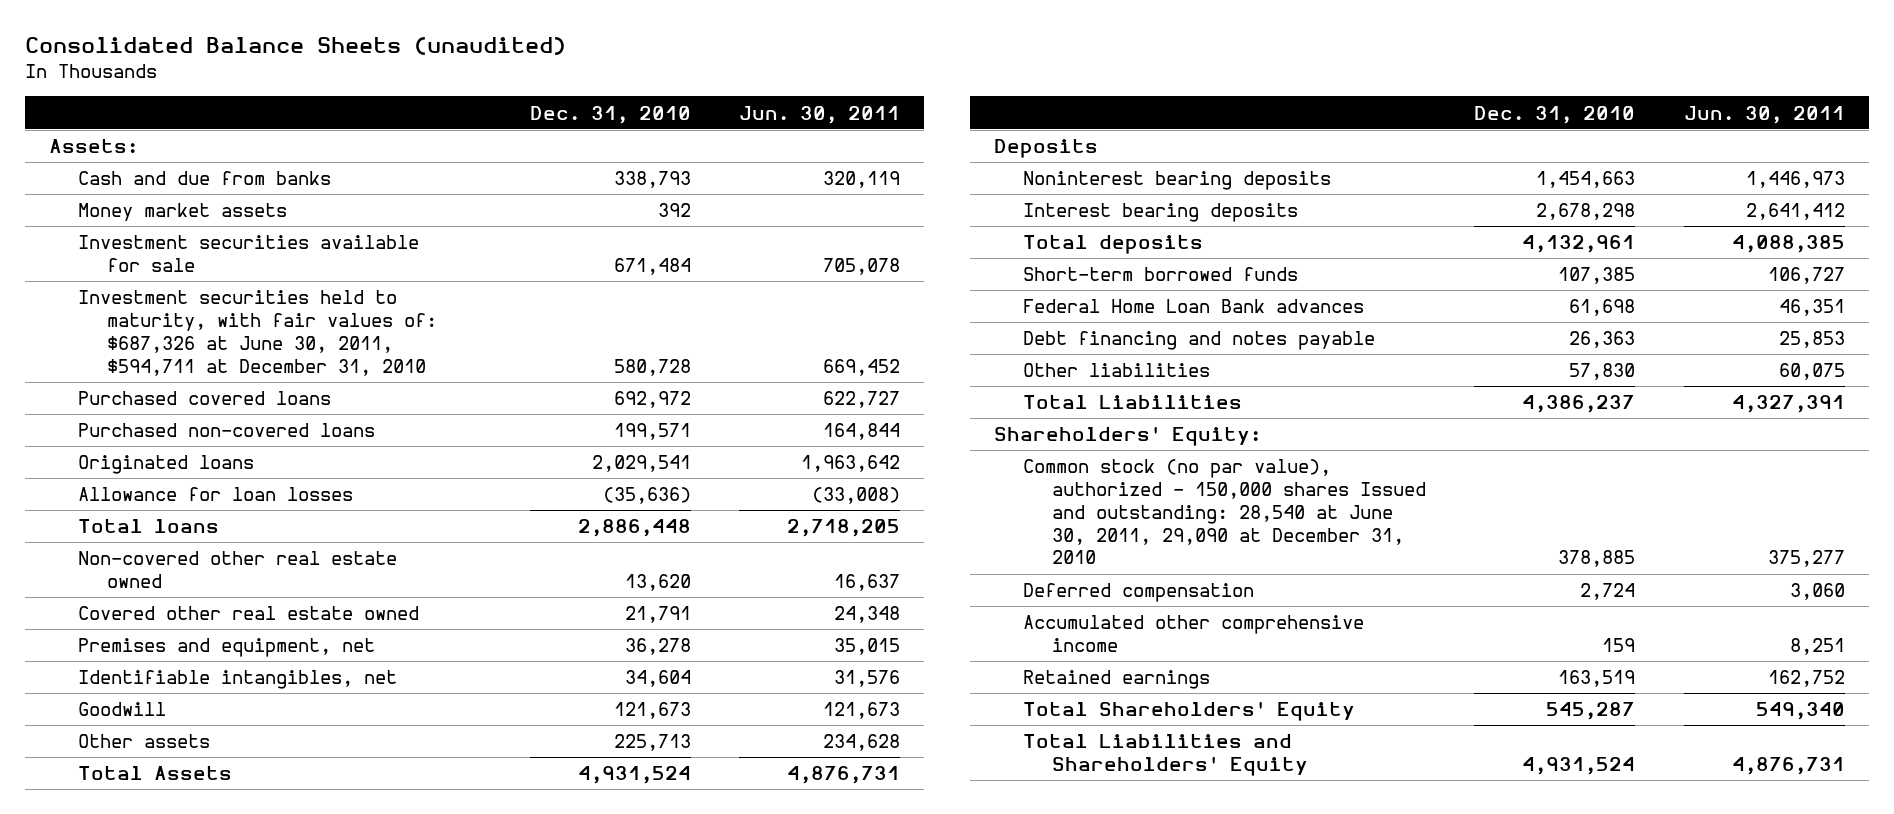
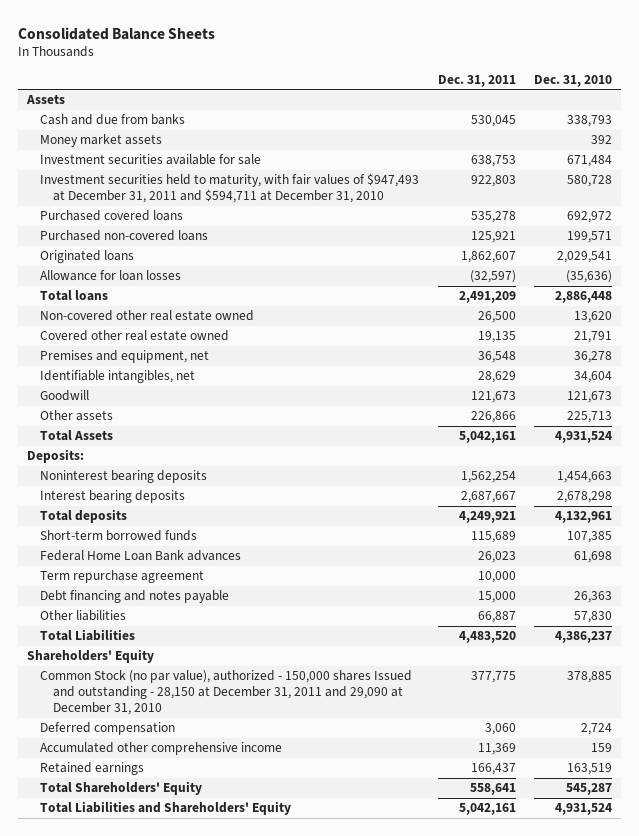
[25,37,567,56] Consolidated Balance Sheets (unaudited) -> [17,26,215,40] Consolidated Balance Sheets
[738,105,900,124] Jun. 30, 2011 -> none
none -> [437,74,516,87] Dec. 31, 2011
[49,139,139,154] Assets: -> [26,94,66,105] Assets
[78,290,438,376] Investment securities held to maturity, with fair values of: $687,326 at June 30, 2011, $594,711 at December 31, 2010 -> [40,173,420,204] Investment securities held to maturity, with fair values of $947,493 at December 31, 2011 and $594,711 at December 31, 2010
[994,139,1099,159] Deposits -> [27,449,85,464] Deposits:
none -> [40,570,205,584] Term repurchase agreement
[994,426,1262,447] Shareholders' Equity: -> [27,649,155,664] Shareholders' Equity
[1023,459,1427,565] Common stock (no par value), authorized - 150,000 shares Issued and outstanding: 28,540 at June 30, 2011, 29,090 at December 31, 2010 -> [40,670,413,716] Common Stock (no par value), authorized - 150,000 shares Issued and outstanding - 28,150 at December 31, 2011 and 29,090 at December 31, 2010

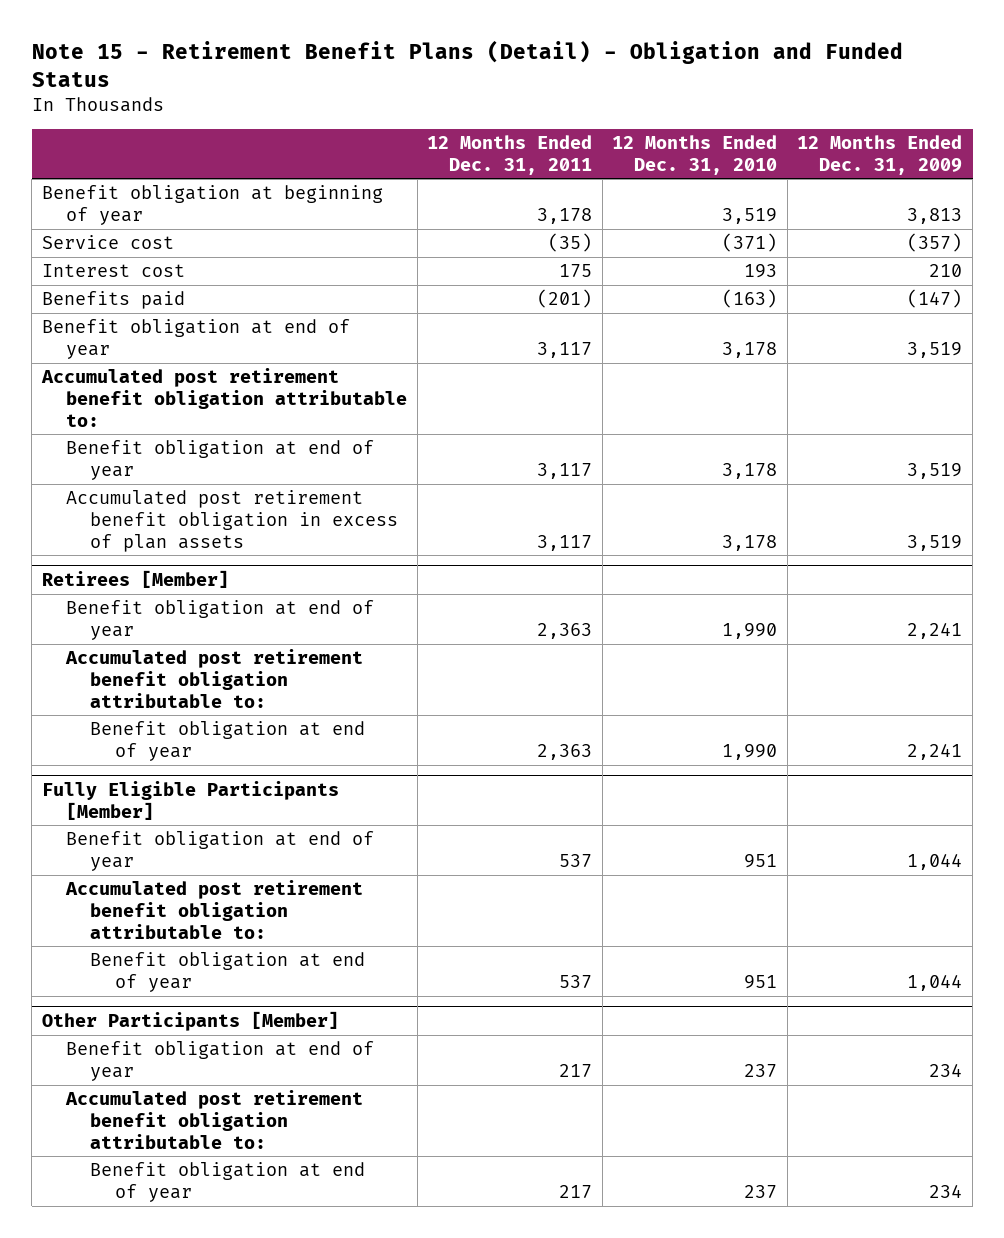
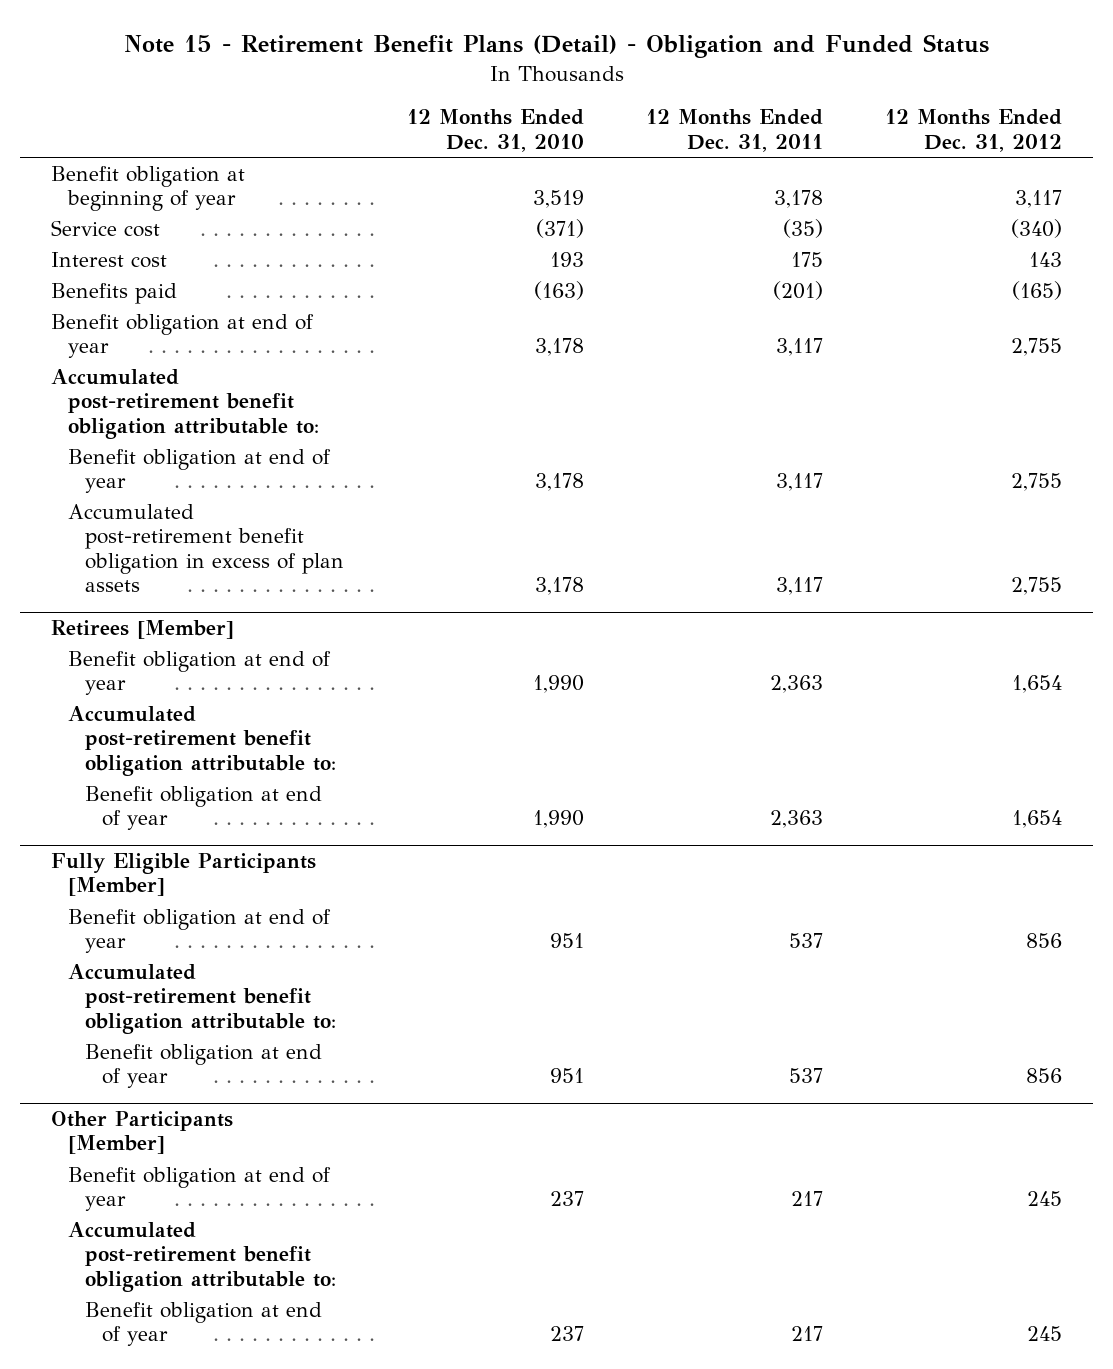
[797,134,963,175] 12 Months Ended Dec. 31, 2009 -> none
none -> [884,109,1062,152] 12 Months Ended Dec. 31, 2012
[40,368,407,427] Accumulated post retirement benefit obligation attributable to: -> [51,368,320,439] Accumulated post-retirement benefit obligation attributable to:
[65,490,399,552] Accumulated post retirement benefit obligation in excess of plan assets -> [68,503,345,593] Accumulated post-retirement benefit obligation in excess of plan assets
[64,649,363,708] Accumulated post retirement benefit obligation attributable to: -> [68,705,337,776] Accumulated post-retirement benefit obligation attributable to:
[64,880,363,939] Accumulated post retirement benefit obligation attributable to: -> [68,963,337,1034] Accumulated post-retirement benefit obligation attributable to:
[64,1090,363,1149] Accumulated post retirement benefit obligation attributable to: -> [68,1221,337,1292] Accumulated post-retirement benefit obligation attributable to:

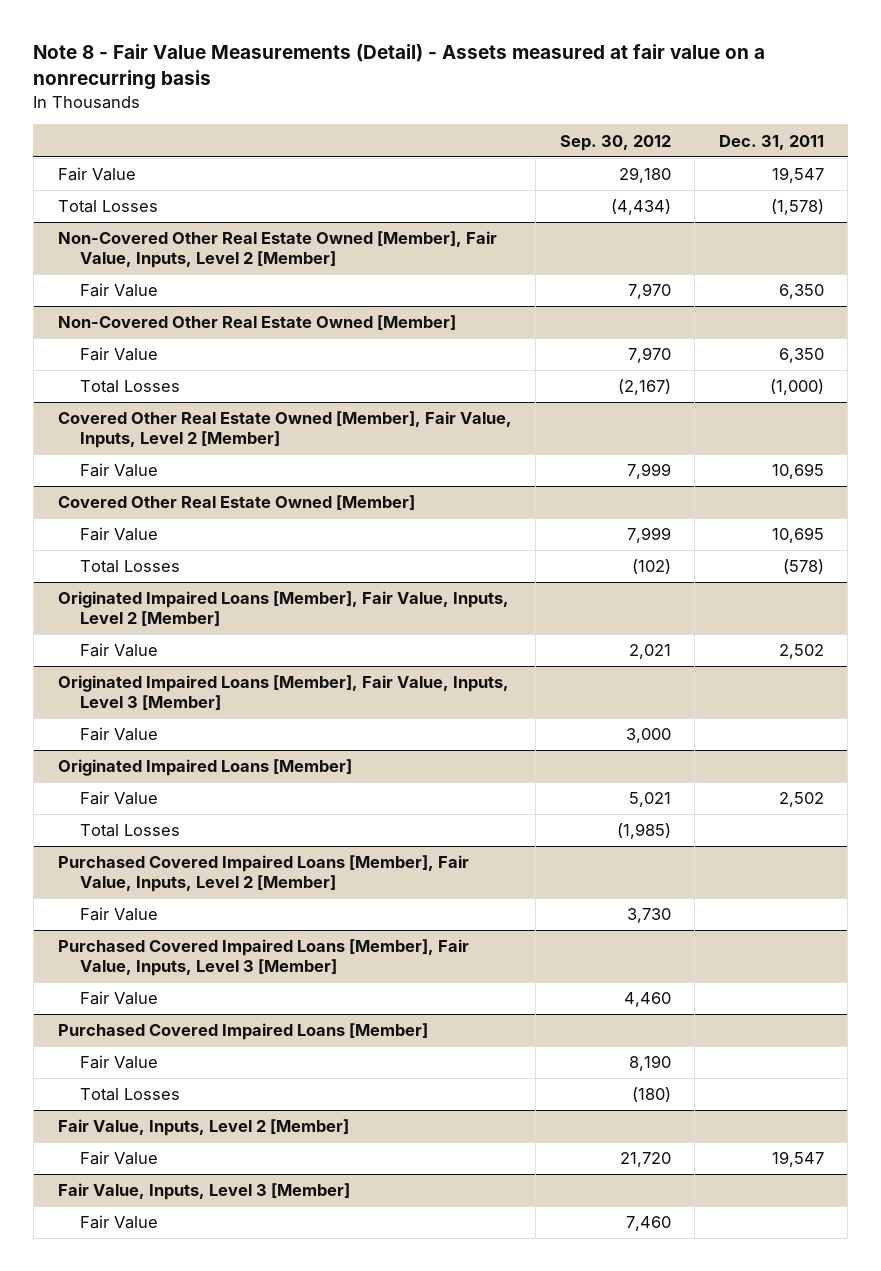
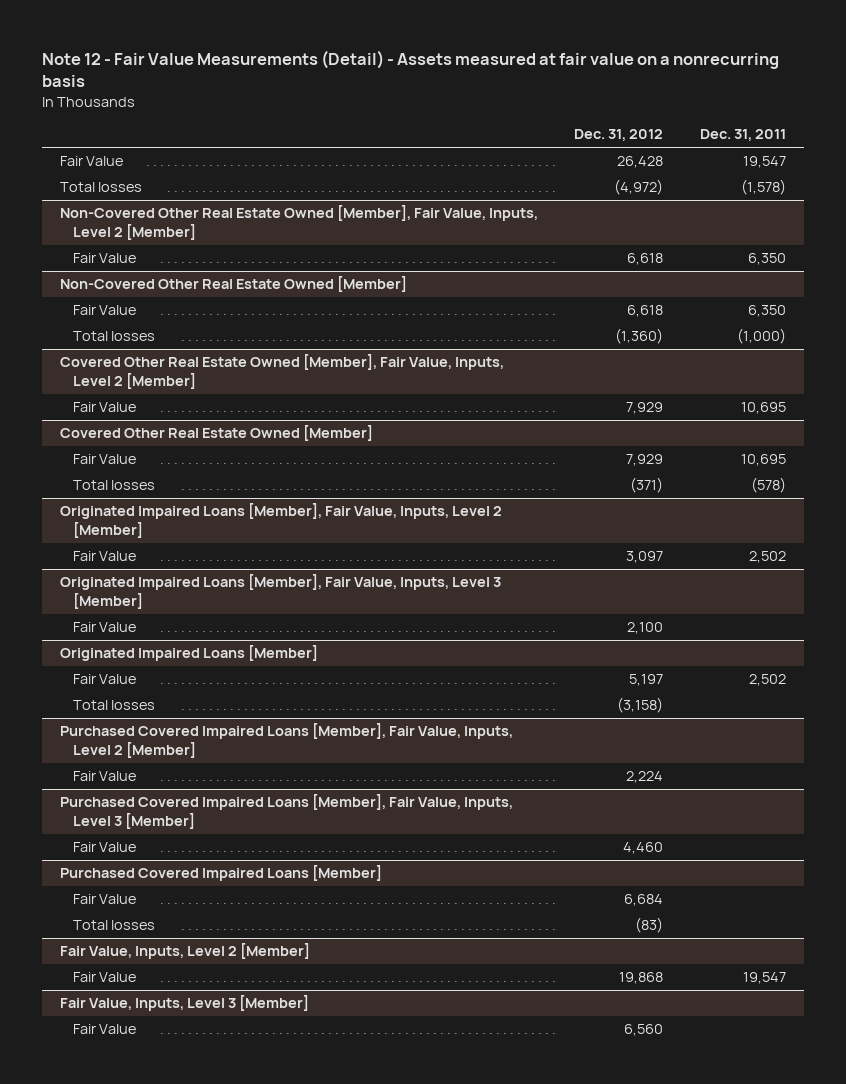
[33,44,766,91] Note 8 - Fair Value Measurements (Detail) - Assets measured at fair value on a nonrecurring basis -> [42,49,780,88] Note 12 - Fair Value Measurements (Detail) - Assets measured at fair value on a nonrecurring basis
[559,134,671,151] Sep. 30, 2012 -> none
none -> [574,129,664,142] Dec. 31, 2012
[57,200,158,214] Total Losses -> [60,182,143,193] Total losses
[80,380,181,394] Total Losses -> [72,331,155,342] Total losses
[80,560,181,574] Total Losses -> [72,480,155,491] Total losses
[80,824,181,838] Total Losses -> [72,700,155,711] Total losses
[80,1088,181,1102] Total Losses -> [72,920,155,931] Total losses

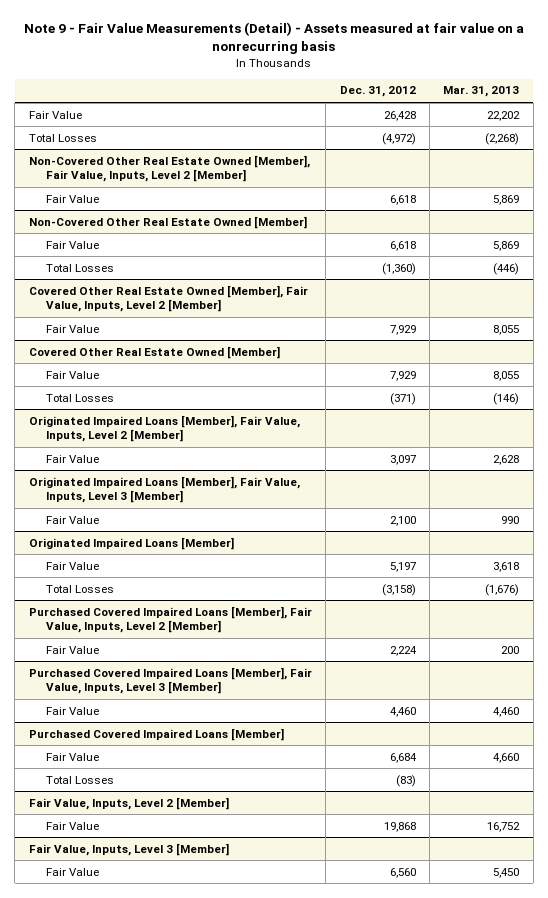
[42,49,780,88] Note 12 - Fair Value Measurements (Detail) - Assets measured at fair value on a nonrecurring basis -> [24,22,525,55] Note 9 - Fair Value Measurements (Detail) - Assets measured at fair value on a nonrecurring basis
[699,129,786,142] Dec. 31, 2011 -> none
none -> [443,86,520,98] Mar. 31, 2013
[60,182,143,193] Total losses -> [28,133,97,142] Total Losses
[72,331,155,342] Total losses -> [46,263,115,272] Total Losses
[72,480,155,491] Total losses -> [46,393,115,402] Total Losses
[72,700,155,711] Total losses -> [46,584,115,593] Total Losses
[72,920,155,931] Total losses -> [46,775,115,784] Total Losses

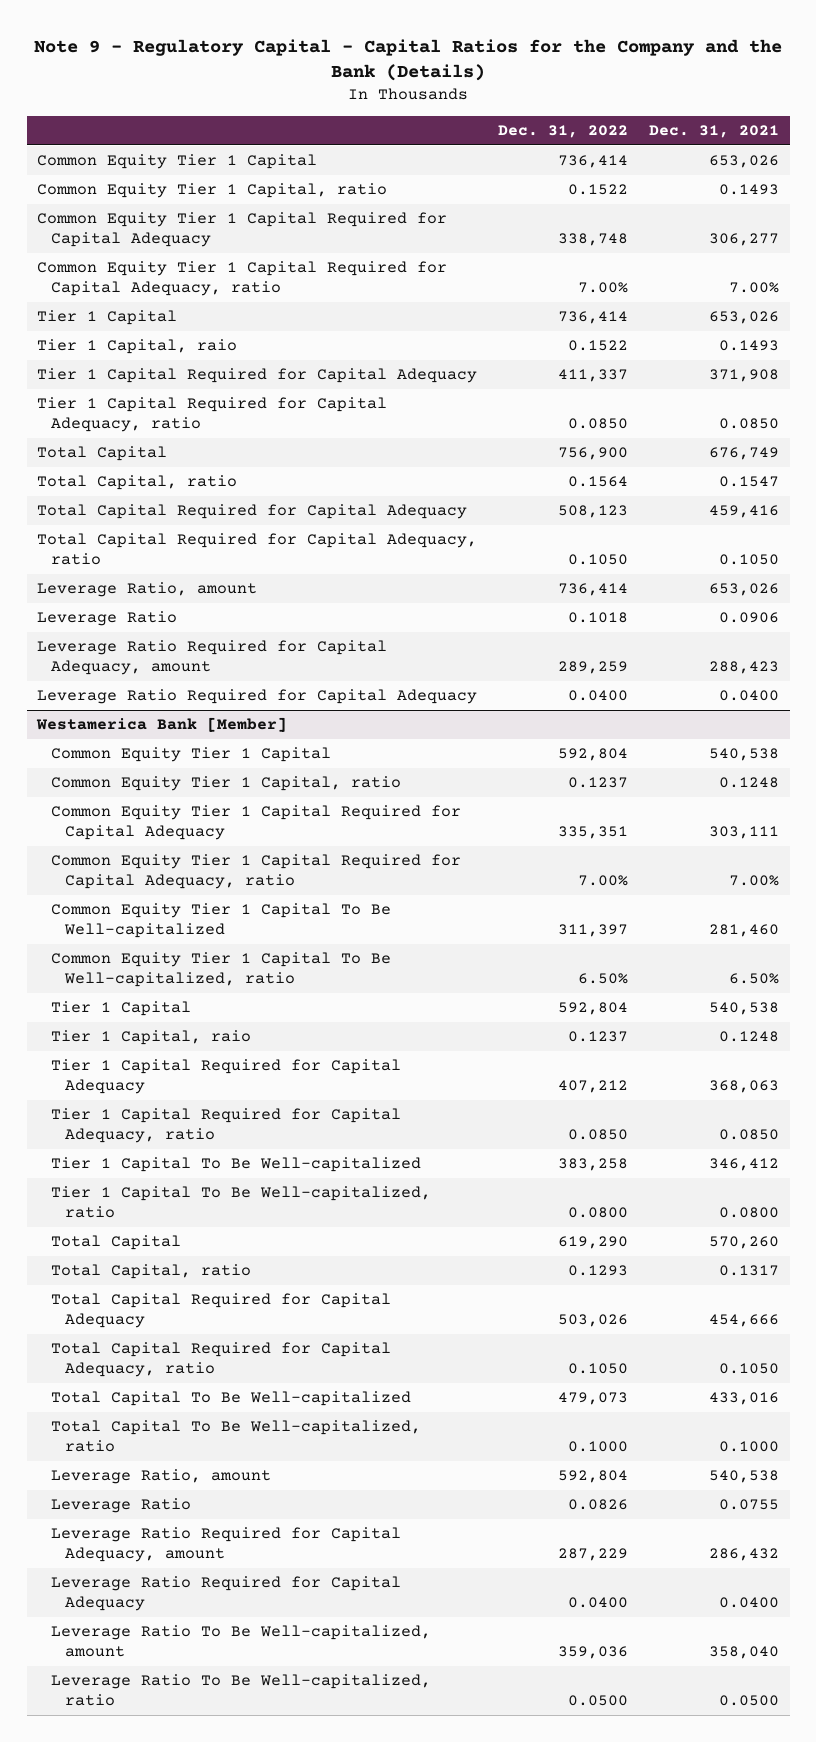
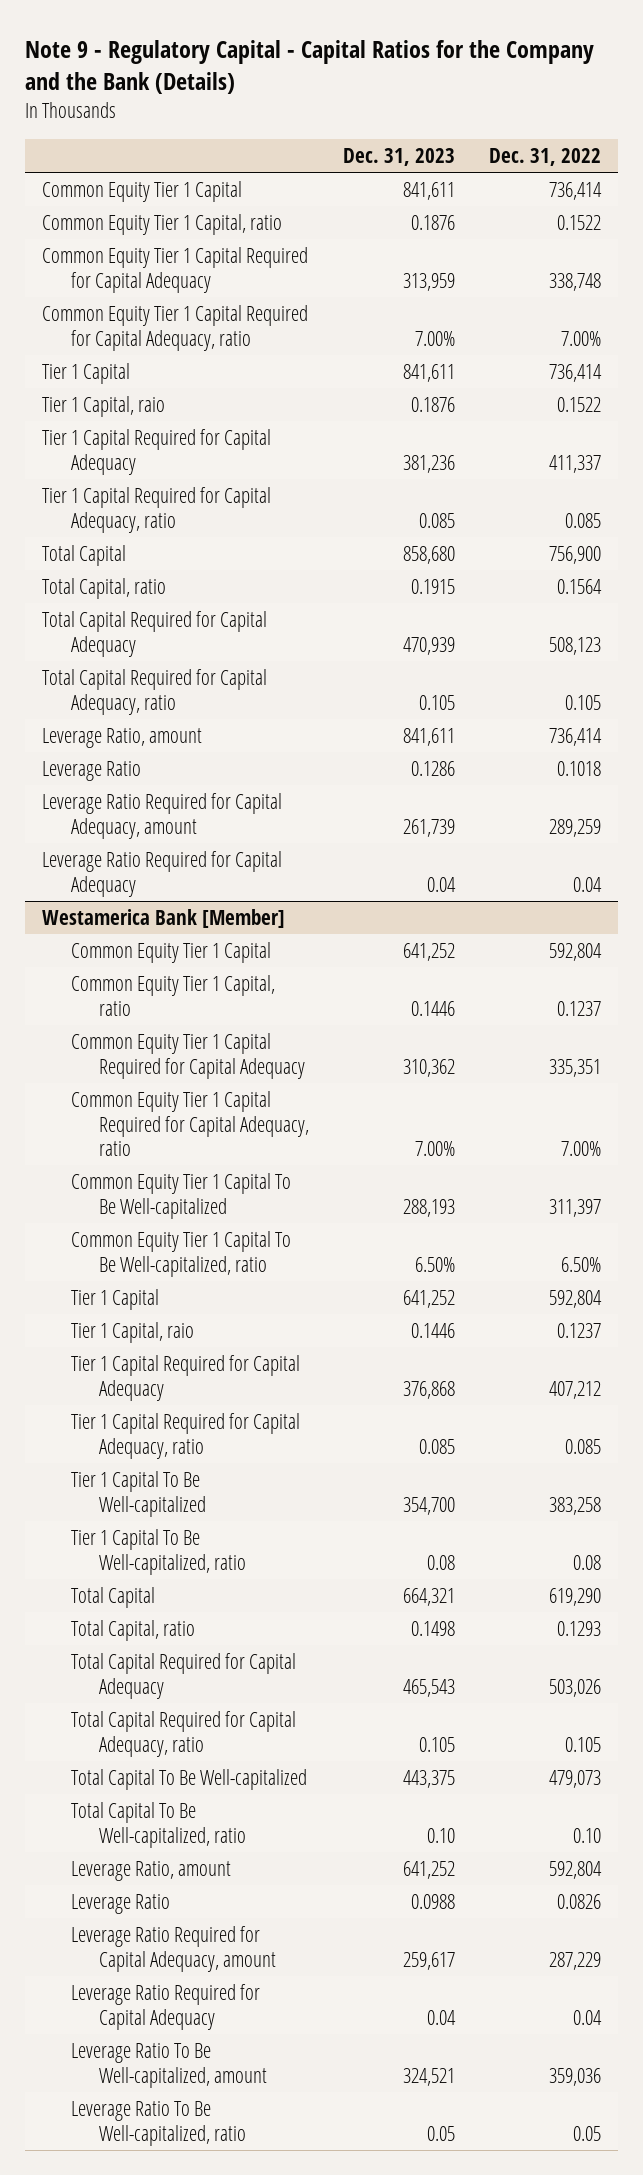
[649,124,780,138] Dec. 31, 2021 -> none
none -> [343,148,456,167] Dec. 31, 2023
[568,417,629,429] 0.0850 -> [565,512,602,528] 0.085
[568,553,629,565] 0.1050 -> [565,694,602,710] 0.105
[568,690,629,702] 0.0400 -> [573,876,603,892] 0.04
[568,1128,629,1140] 0.0850 -> [565,1438,602,1454] 0.085
[568,1206,629,1218] 0.0800 -> [573,1554,602,1570] 0.08
[568,1362,629,1374] 0.1050 -> [565,1736,602,1752] 0.105
[568,1440,629,1452] 0.1000 -> [573,1827,602,1843] 0.10
[568,1596,629,1608] 0.0400 -> [573,2009,603,2025] 0.04
[568,1694,629,1706] 0.0500 -> [573,2125,602,2141] 0.05

